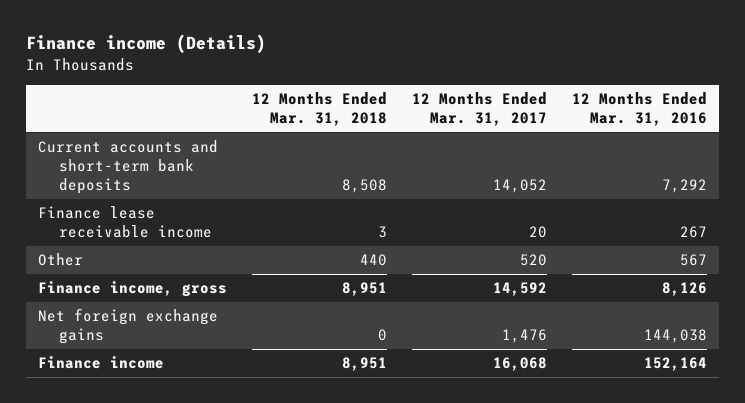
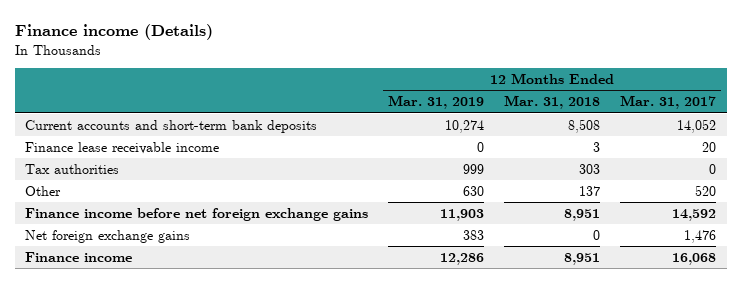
[571,92,707,127] 12 Months Ended Mar. 31, 2016 -> none
none -> [388,95,485,110] Mar. 31, 2019
none -> [24,163,119,174] Tax authorities
[360,254,388,267] 440 -> [579,185,601,196] 137
[38,281,228,298] Finance income, gross -> [24,207,368,221] Finance income before net foreign exchange gains

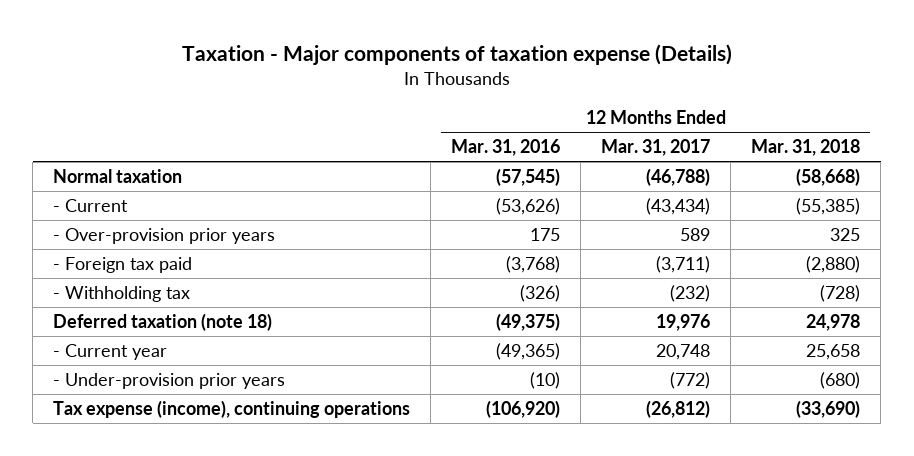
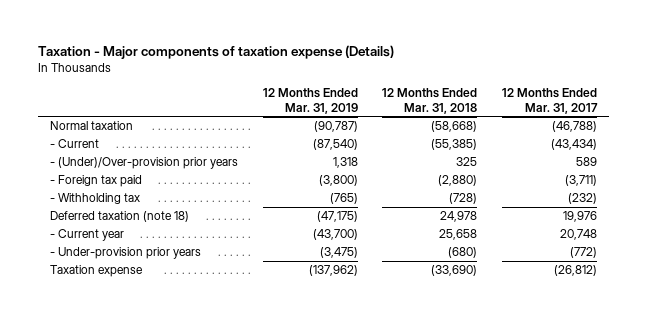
[451,139,561,157] Mar. 31, 2016 -> none
none -> [262,88,358,114] 12 Months Ended Mar. 31, 2019
[53,227,276,244] - Over-provision prior years -> [50,157,239,170] - (Under)/Over-provision prior years
[53,399,411,418] Tax expense (income), continuing operations -> [50,265,144,278] Taxation expense

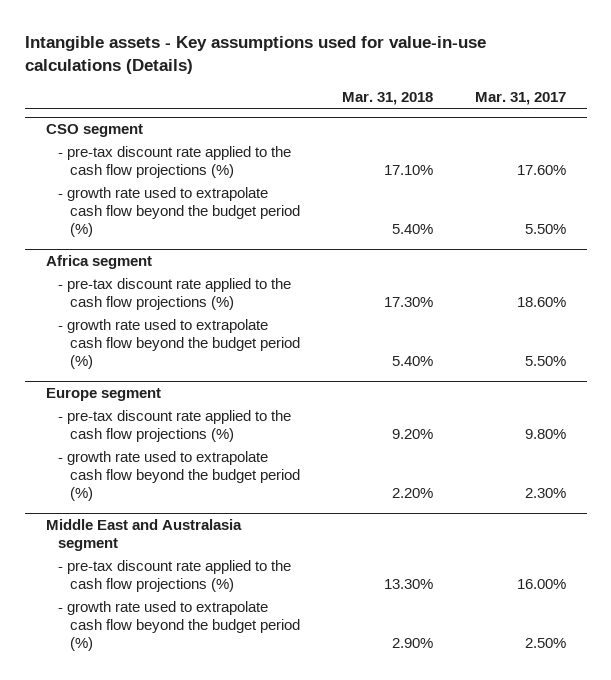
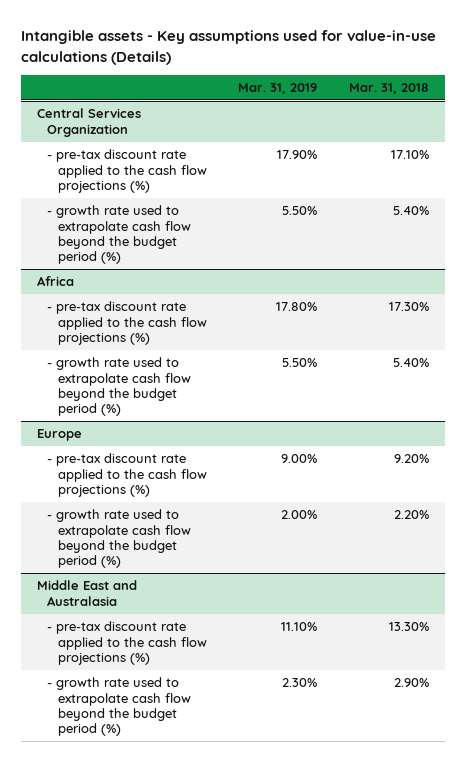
[474,92,566,106] Mar. 31, 2017 -> none
none -> [238,83,318,95] Mar. 31, 2019
[45,124,143,138] CSO segment -> [36,108,141,137] Central Services Organization
[45,255,152,270] Africa segment -> [36,276,74,287] Africa
[45,388,161,402] Europe segment -> [36,429,82,442] Europe
[45,519,242,552] Middle East and Australasia segment -> [36,580,137,606] Middle East and Australasia

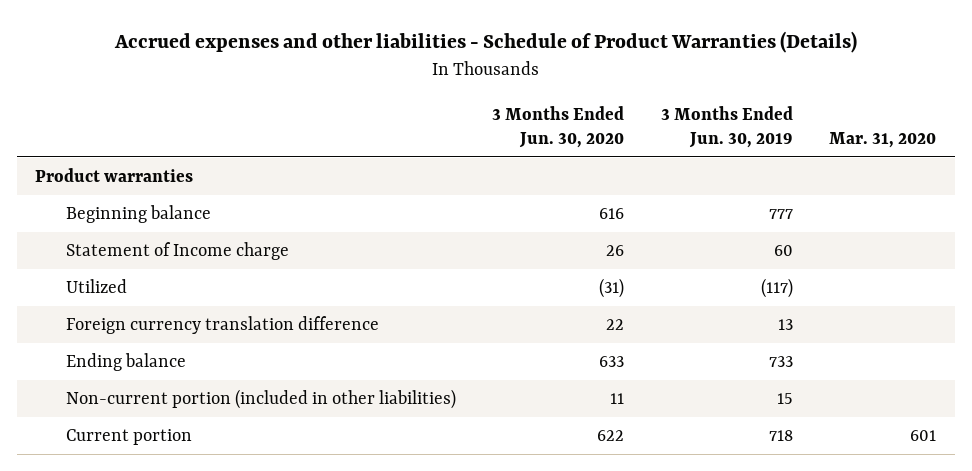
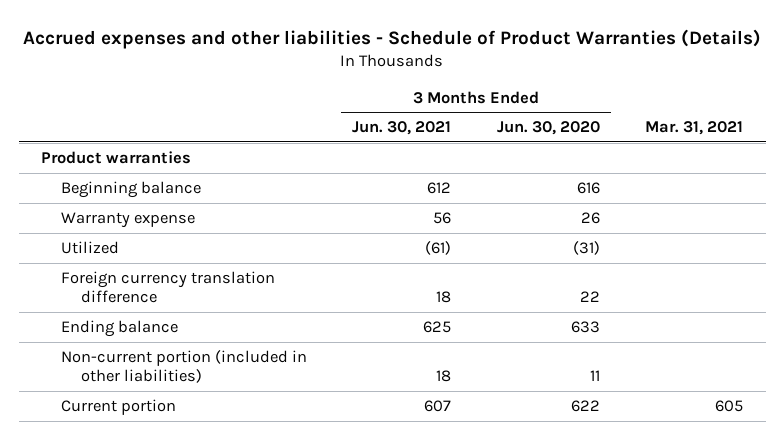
[660,105,793,148] 3 Months Ended Jun. 30, 2019 -> none
[829,131,937,148] Mar. 31, 2020 -> none
none -> [352,121,452,136] Jun. 30, 2021
none -> [644,121,743,136] Mar. 31, 2021
[65,242,289,261] Statement of Income charge -> [61,212,196,229] Warranty expense

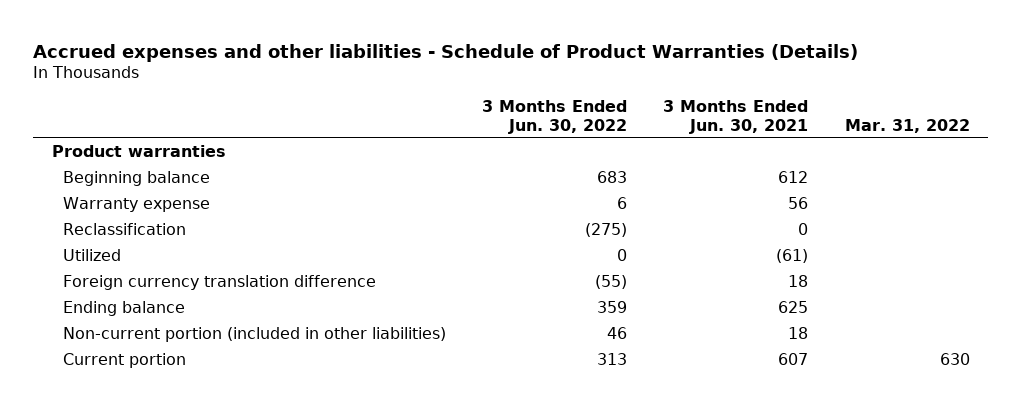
[496,121,600,136] Jun. 30, 2020 -> none
[644,121,743,136] Mar. 31, 2021 -> none
none -> [482,100,628,134] 3 Months Ended Jun. 30, 2022
none -> [844,118,970,133] Mar. 31, 2022
none -> [62,223,186,236] Reclassification

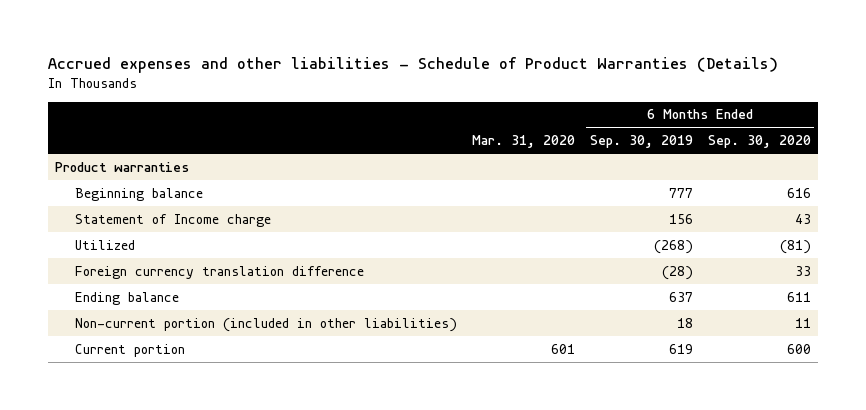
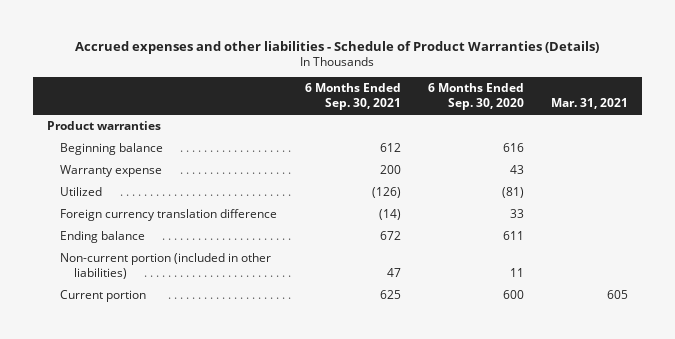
[471,135,575,149] Mar. 31, 2020 -> none
[589,135,693,149] Sep. 30, 2019 -> none
none -> [304,83,401,111] 6 Months Ended Sep. 30, 2021
none -> [551,98,629,110] Mar. 31, 2021
[75,213,272,227] Statement of Income charge -> [60,165,163,178] Warranty expense

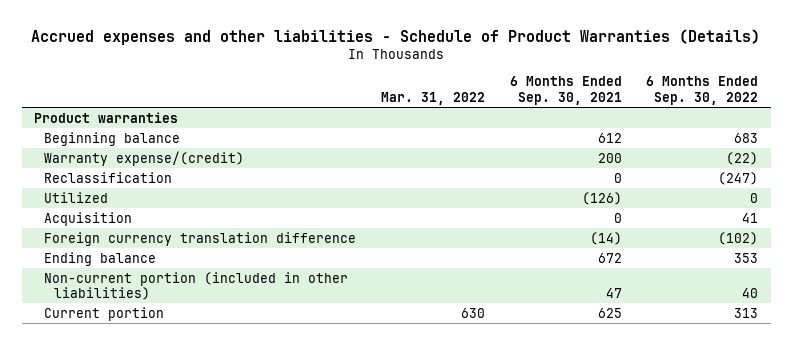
[427,83,524,111] 6 Months Ended Sep. 30, 2020 -> none
[551,98,629,110] Mar. 31, 2021 -> none
none -> [380,92,485,106] Mar. 31, 2022
none -> [646,76,759,106] 6 Months Ended Sep. 30, 2022
[60,165,163,178] Warranty expense -> [44,150,245,166] Warranty expense/(credit)
none -> [44,171,173,183] Reclassification
none -> [44,211,133,226] Acquisition

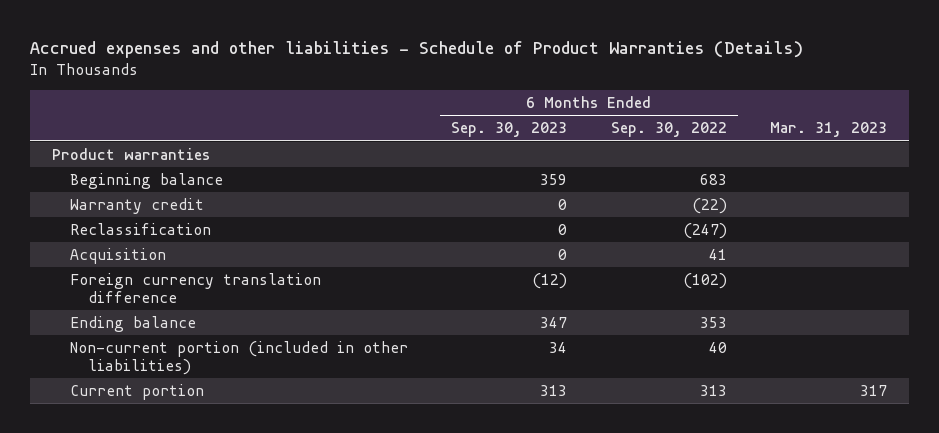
[380,92,485,106] Mar. 31, 2022 -> none
[509,76,622,106] 6 Months Ended Sep. 30, 2021 -> none
none -> [451,122,568,138] Sep. 30, 2023
none -> [770,122,888,138] Mar. 31, 2023
[44,150,245,166] Warranty expense/(credit) -> [69,197,204,214] Warranty credit
[44,191,109,203] Utilized -> none

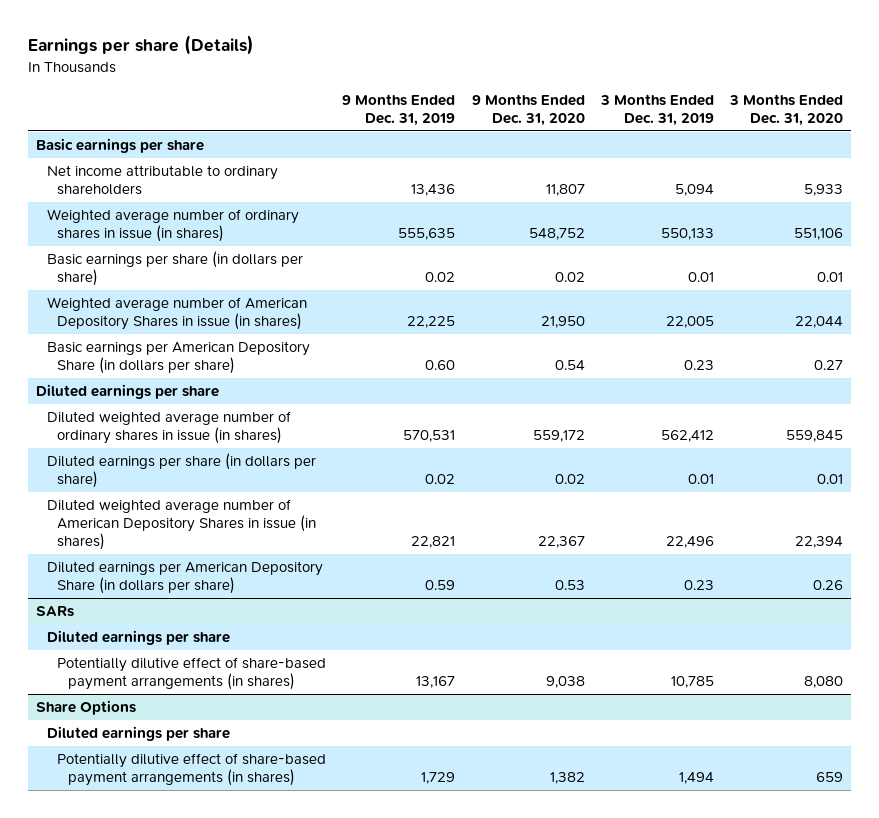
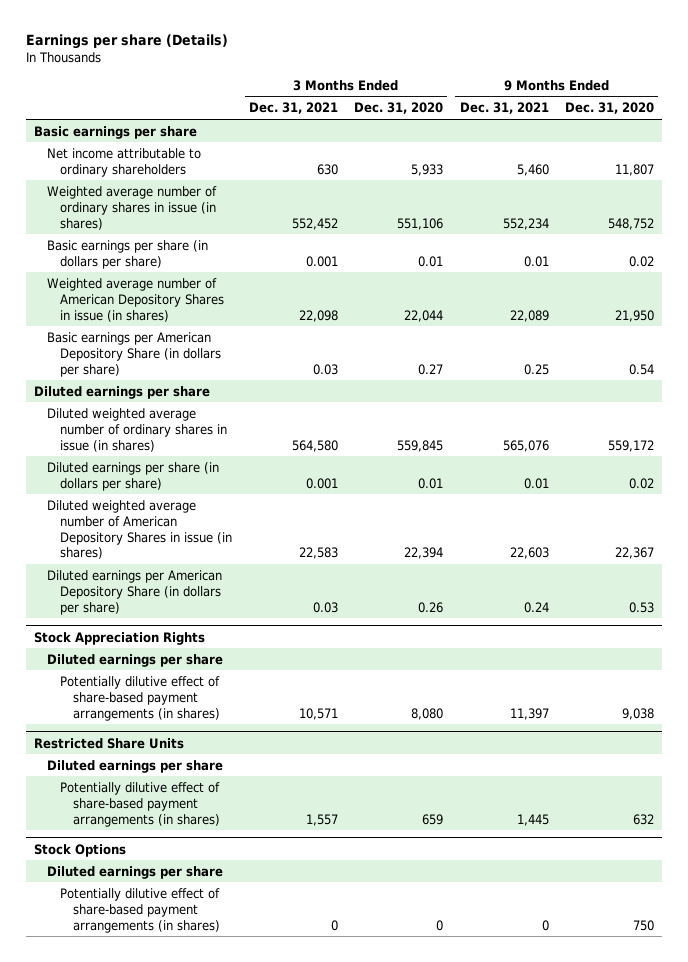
[342,93,456,126] 9 Months Ended Dec. 31, 2019 -> none
[599,93,714,126] 3 Months Ended Dec. 31, 2019 -> none
none -> [248,102,338,115] Dec. 31, 2021
none -> [459,102,549,115] Dec. 31, 2021
[35,606,74,618] SARs -> [34,631,206,645] Stock Appreciation Rights
[35,700,136,716] Share Options -> none
none -> [34,737,185,749] Restricted Share Units
[549,772,585,785] 1,382 -> [632,813,654,825] 632
none -> [34,843,127,857] Stock Options
none -> [47,865,224,879] Diluted earnings per share
none -> [60,887,221,933] Potentially dilutive effect of share-based payment arrangements (in shares)

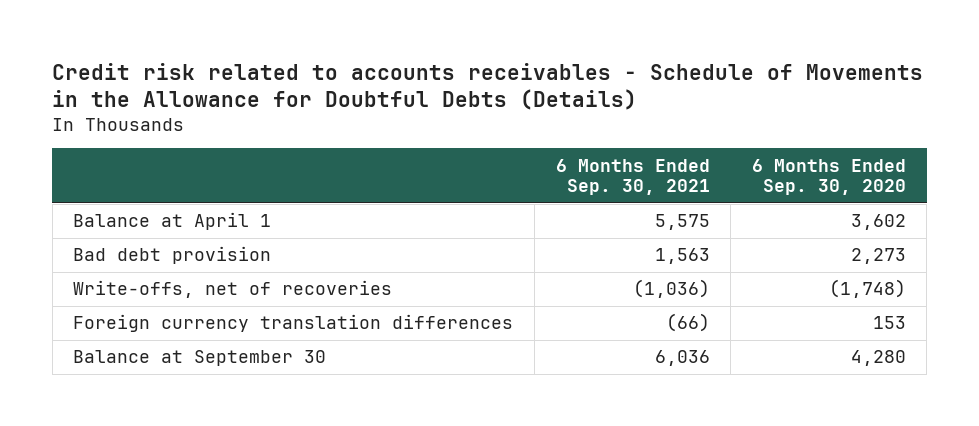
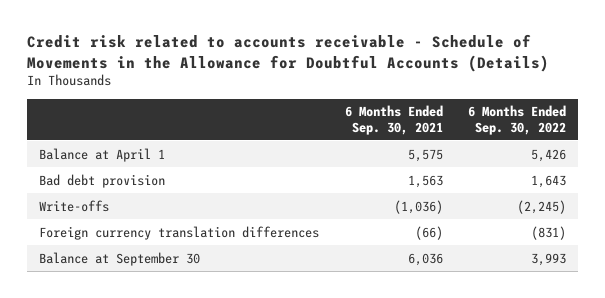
[52,62,924,111] Credit risk related to accounts receivables - Schedule of Movements in the Allowance for Doubtful Debts (Details) -> [26,34,549,72] Credit risk related to accounts receivable - Schedule of Movements in the Allowance for Doubtful Accounts (Details)
[751,158,906,196] 6 Months Ended Sep. 30, 2020 -> none
none -> [467,105,566,135] 6 Months Ended Sep. 30, 2022
[73,280,393,299] Write-offs, net of recoveries -> [39,199,110,212] Write-offs

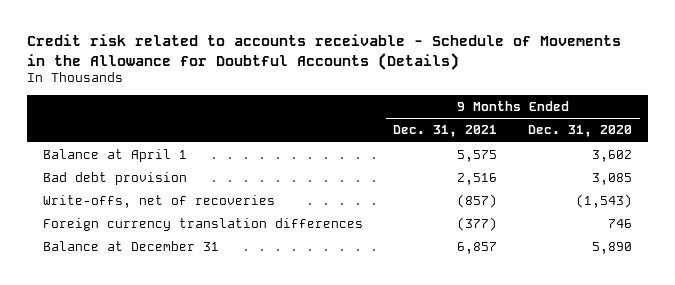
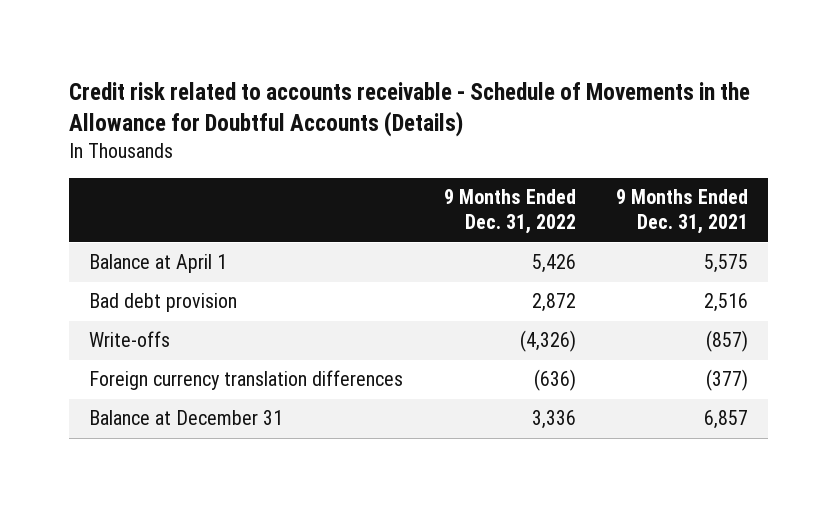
[528,125,633,138] Dec. 31, 2020 -> none
none -> [443,189,576,235] 9 Months Ended Dec. 31, 2022
[42,195,275,209] Write-offs, net of recoveries -> [89,331,171,348] Write-offs

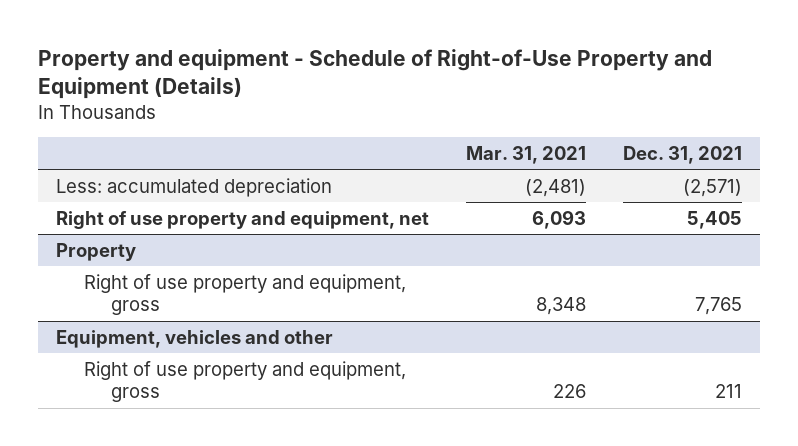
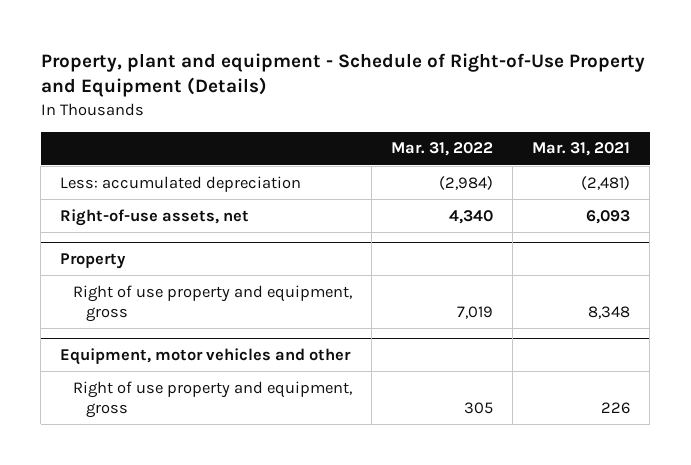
[37,49,712,100] Property and equipment - Schedule of Right-of-Use Property and Equipment (Details) -> [40,52,645,98] Property, plant and equipment - Schedule of Right-of-Use Property and Equipment (Details)
[622,146,742,165] Dec. 31, 2021 -> none
none -> [391,142,494,157] Mar. 31, 2022
[56,210,430,229] Right of use property and equipment, net -> [60,208,250,226] Right-of-use assets, net
[56,329,334,348] Equipment, vehicles and other -> [60,347,352,365] Equipment, motor vehicles and other

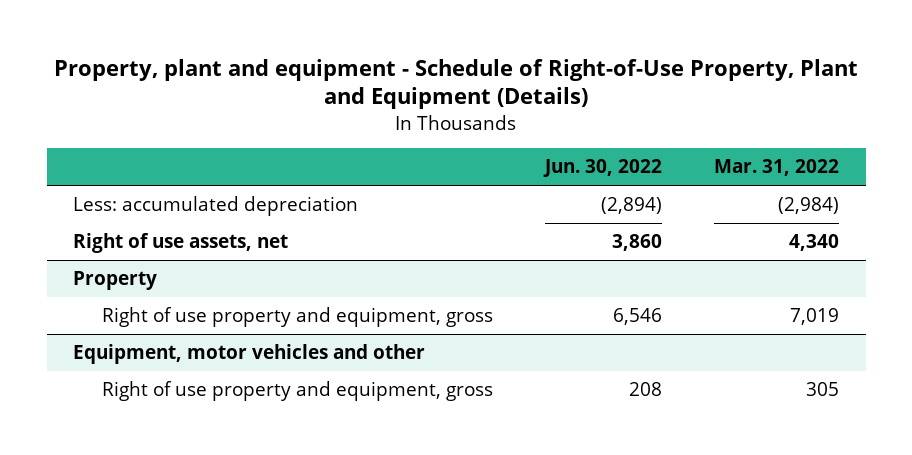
[40,52,645,98] Property, plant and equipment - Schedule of Right-of-Use Property and Equipment (Details) -> [54,58,859,110] Property, plant and equipment - Schedule of Right-of-Use Property, Plant and Equipment (Details)
[532,142,631,157] Mar. 31, 2021 -> none
none -> [543,159,663,178] Jun. 30, 2022
[60,208,250,226] Right-of-use assets, net -> [72,233,288,254] Right of use assets, net

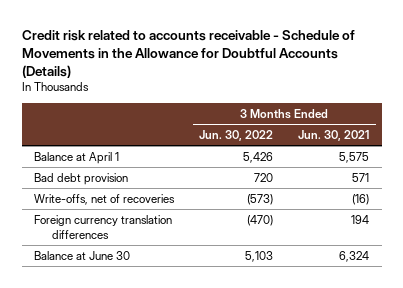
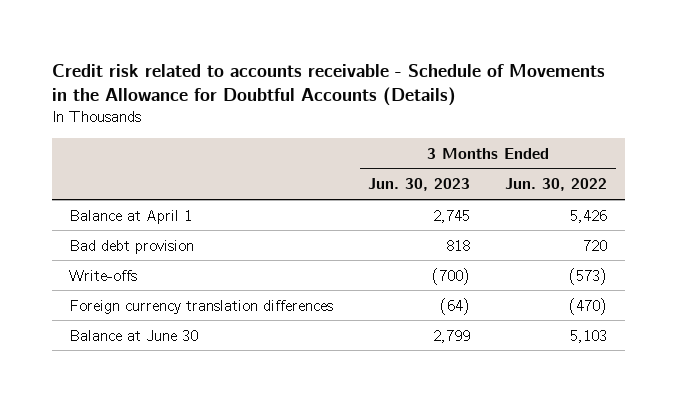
[298,130,370,142] Jun. 30, 2021 -> none
none -> [368,178,471,192] Jun. 30, 2023
[34,193,176,205] Write-offs, net of recoveries -> [69,269,138,281] Write-offs

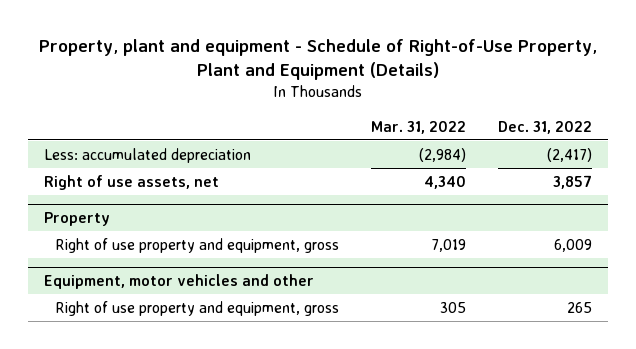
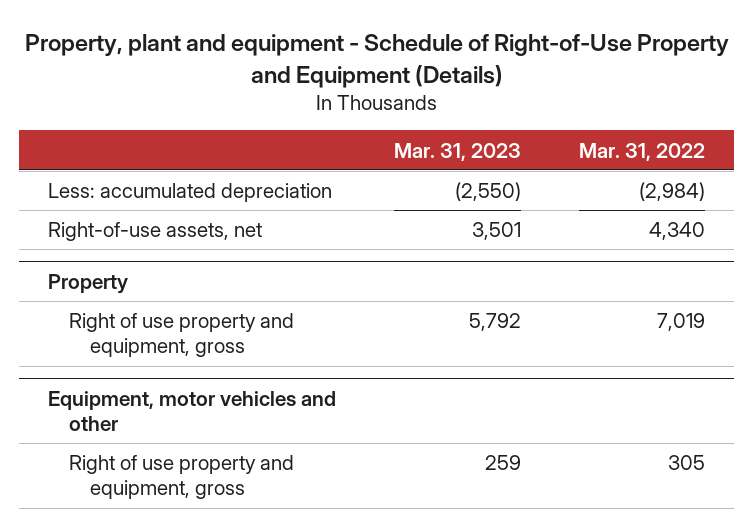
[39,39,598,81] Property, plant and equipment - Schedule of Right-of-Use Property, Plant and Equipment (Details) -> [24,33,729,88] Property, plant and equipment - Schedule of Right-of-Use Property and Equipment (Details)
[498,120,593,134] Dec. 31, 2022 -> none
none -> [394,142,522,161] Mar. 31, 2023
[43,174,219,190] Right of use assets, net -> [48,222,263,242] Right-of-use assets, net

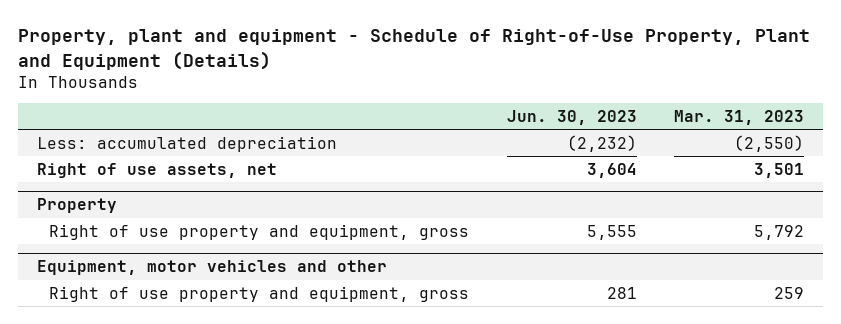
[24,33,729,88] Property, plant and equipment - Schedule of Right-of-Use Property and Equipment (Details) -> [17,29,810,70] Property, plant and equipment - Schedule of Right-of-Use Property, Plant and Equipment (Details)
[579,142,706,161] Mar. 31, 2022 -> none
none -> [506,110,637,126] Jun. 30, 2023
[48,222,263,242] Right-of-use assets, net -> [36,162,277,178] Right of use assets, net

